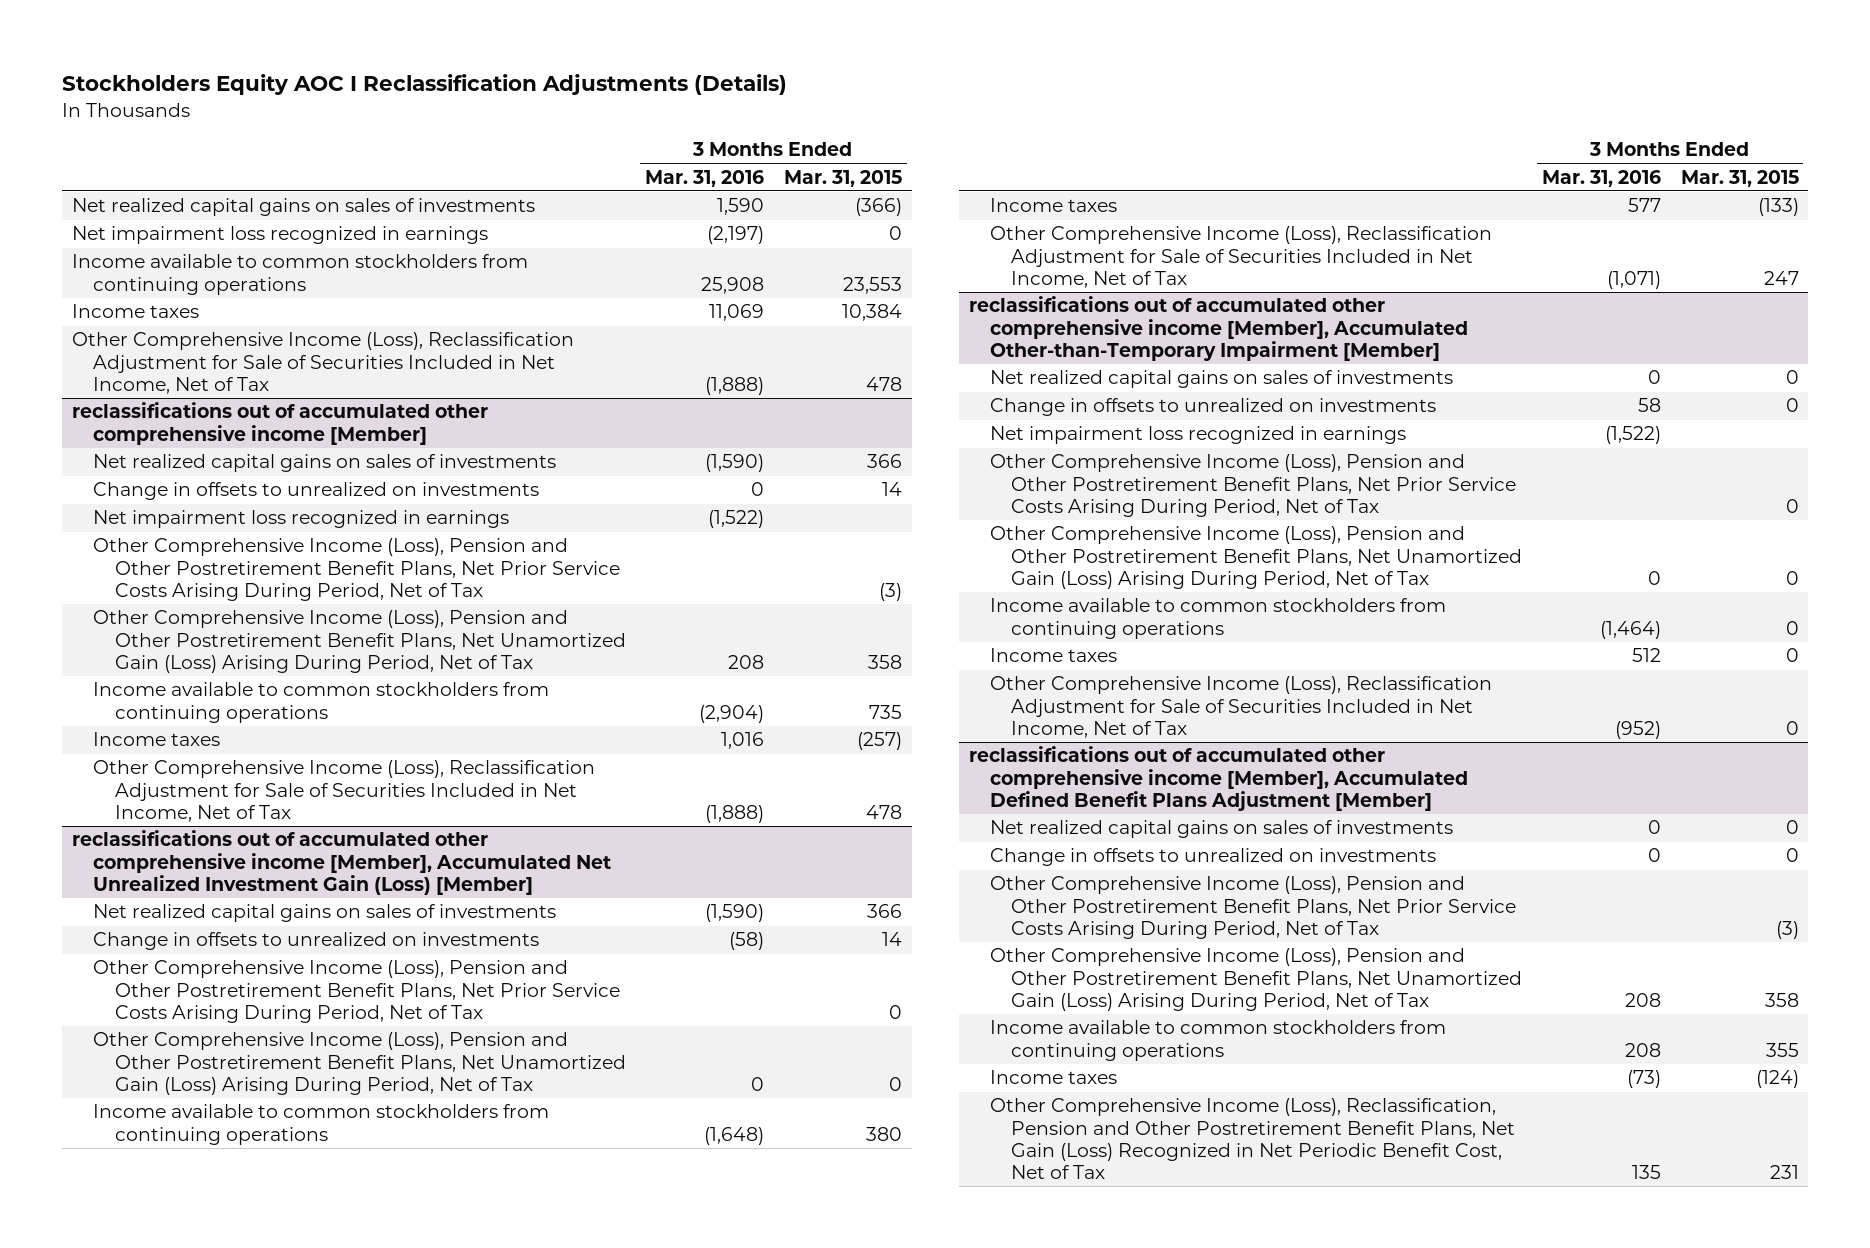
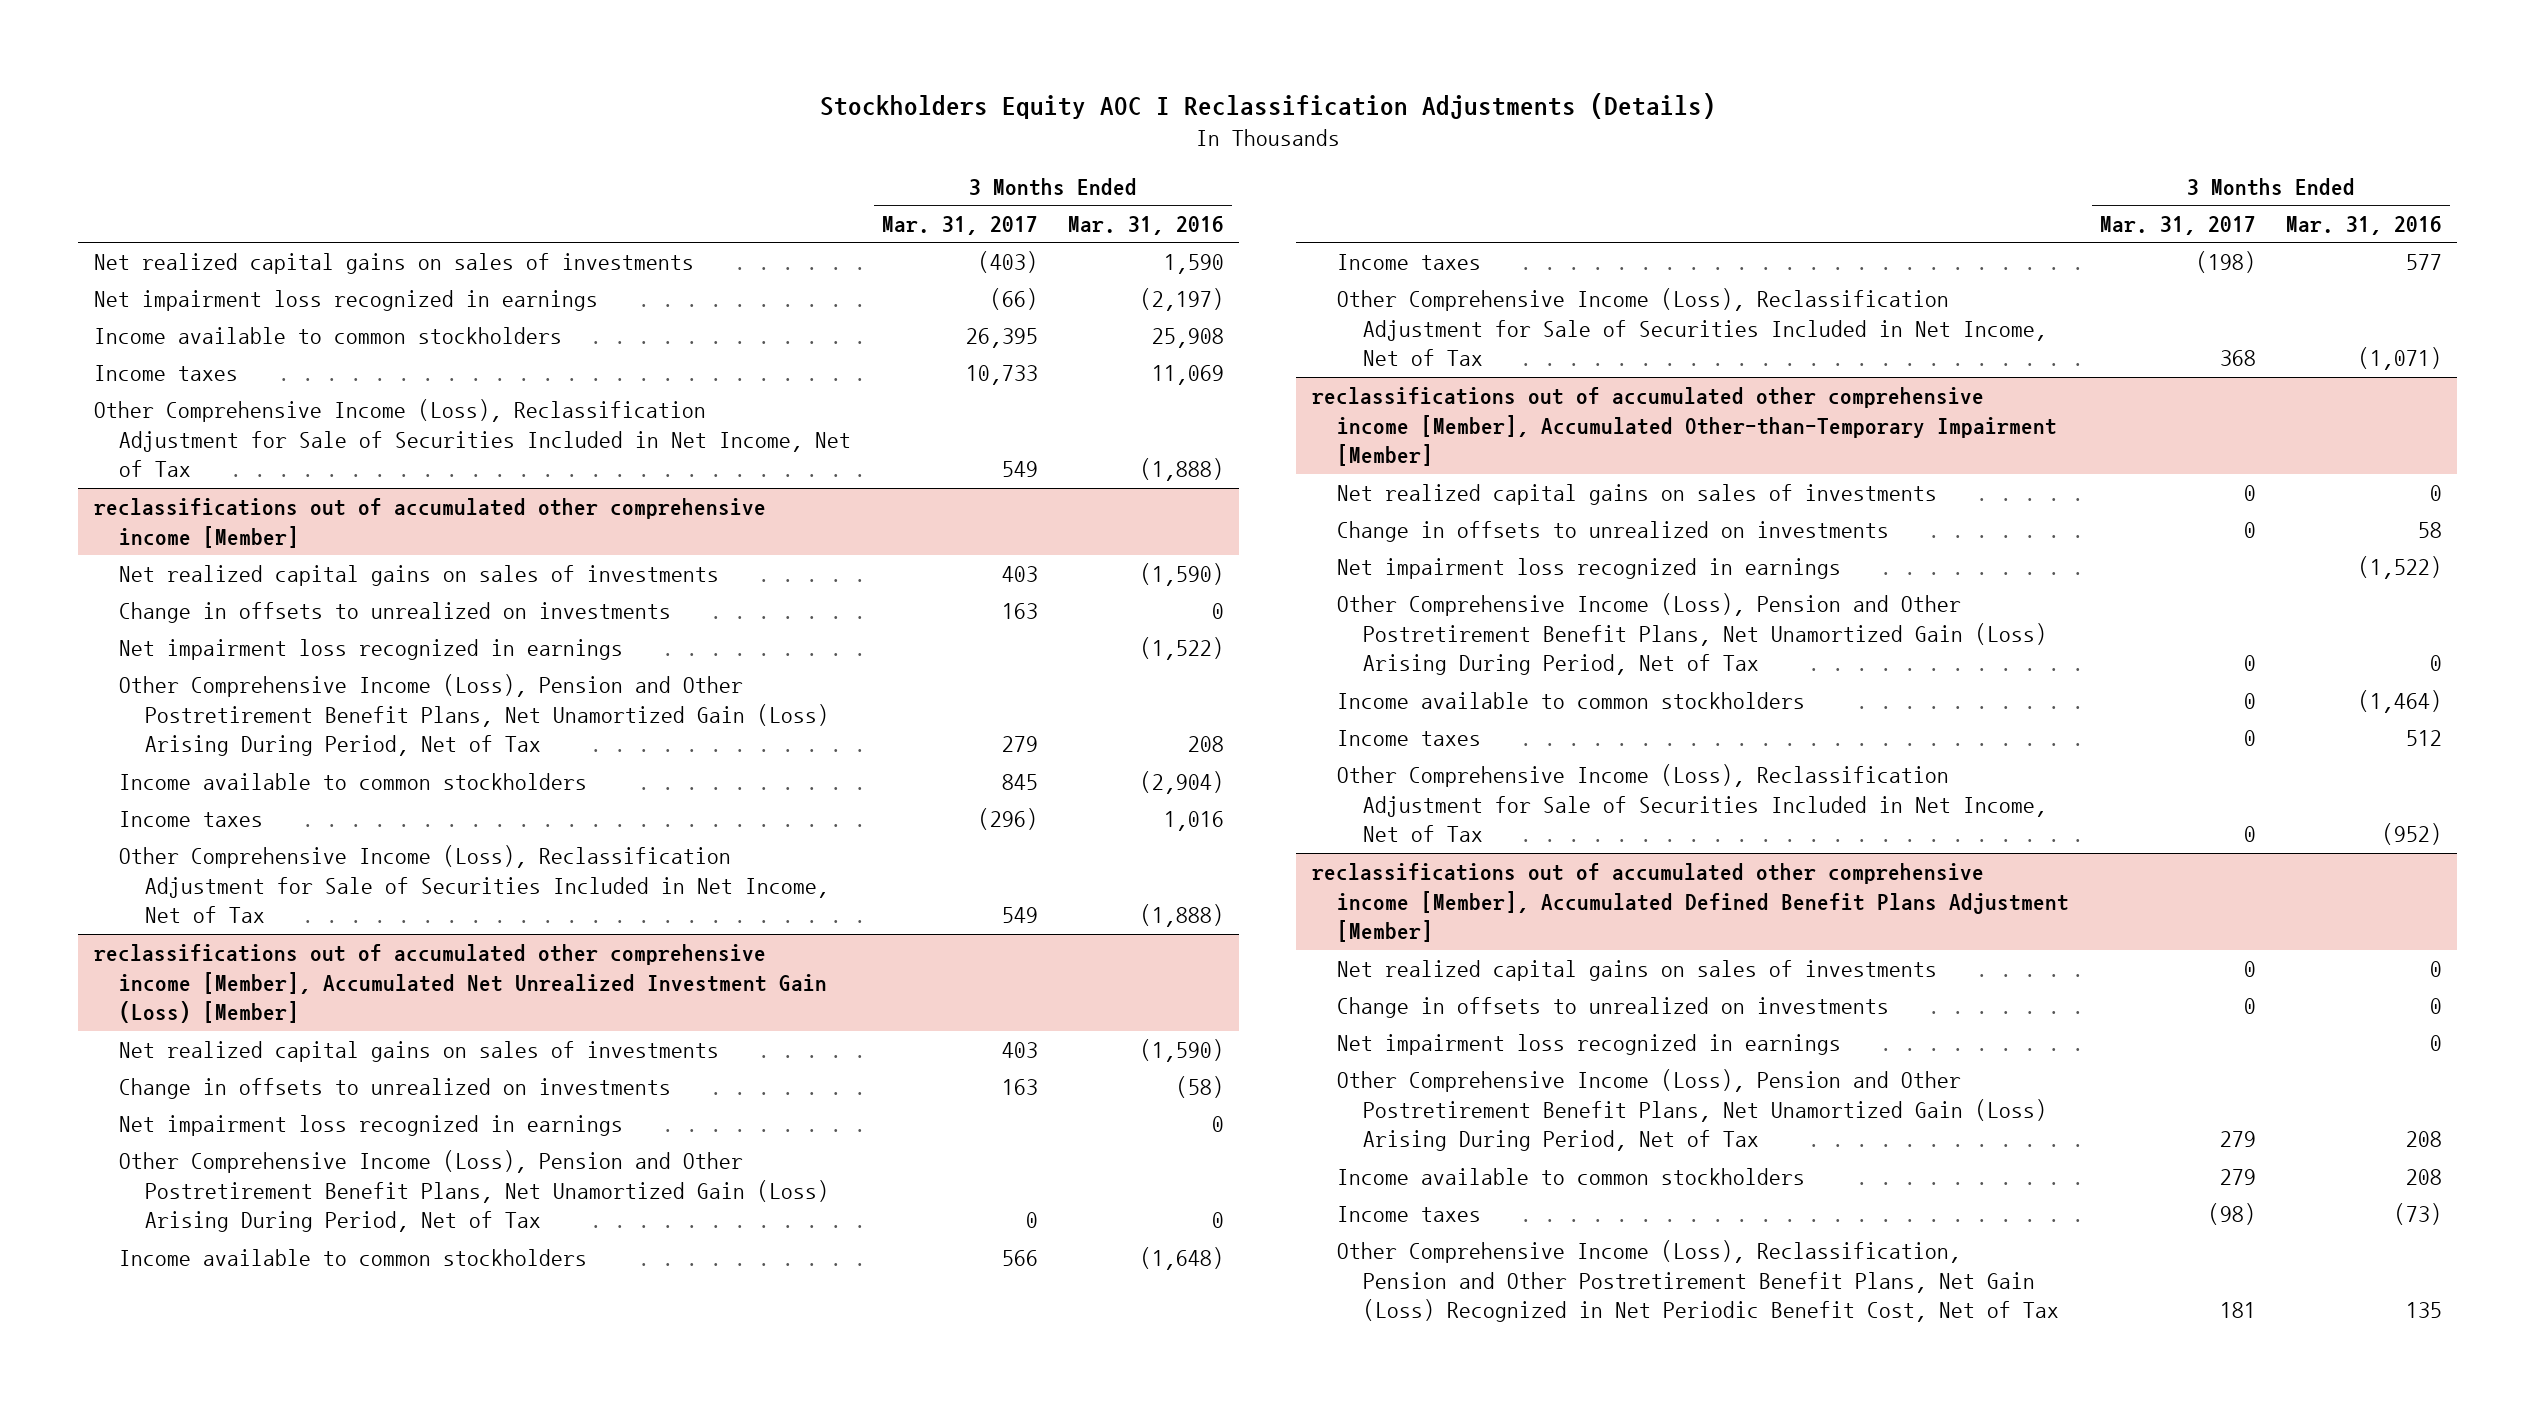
[783,169,902,187] Mar. 31, 2015 -> none
none -> [881,216,1038,236] Mar. 31, 2017
[71,254,528,295] Income available to common stockholders from continuing operations -> [93,327,562,345] Income available to common stockholders
[93,538,620,601] Other Comprehensive Income (Loss), Pension and Other Postretirement Benefit Plans, Net Prior Service Costs Arising During Period, Net of Tax -> none
[93,682,550,723] Income available to common stockholders from continuing operations -> [119,773,588,791] Income available to common stockholders
[93,960,620,1023] Other Comprehensive Income (Loss), Pension and Other Postretirement Benefit Plans, Net Prior Service Costs Arising During Period, Net of Tax -> none
none -> [119,1115,624,1137] Net impairment loss recognized in earnings
[93,1104,550,1145] Income available to common stockholders from continuing operations -> [119,1249,588,1267] Income available to common stockholders
[989,454,1517,517] Other Comprehensive Income (Loss), Pension and Other Postretirement Benefit Plans, Net Prior Service Costs Arising During Period, Net of Tax -> none
[989,598,1446,639] Income available to common stockholders from continuing operations -> [1337,692,1806,710] Income available to common stockholders
[989,876,1517,939] Other Comprehensive Income (Loss), Pension and Other Postretirement Benefit Plans, Net Prior Service Costs Arising During Period, Net of Tax -> none
none -> [1337,1034,1842,1056] Net impairment loss recognized in earnings
[989,1020,1446,1061] Income available to common stockholders from continuing operations -> [1337,1168,1806,1186] Income available to common stockholders

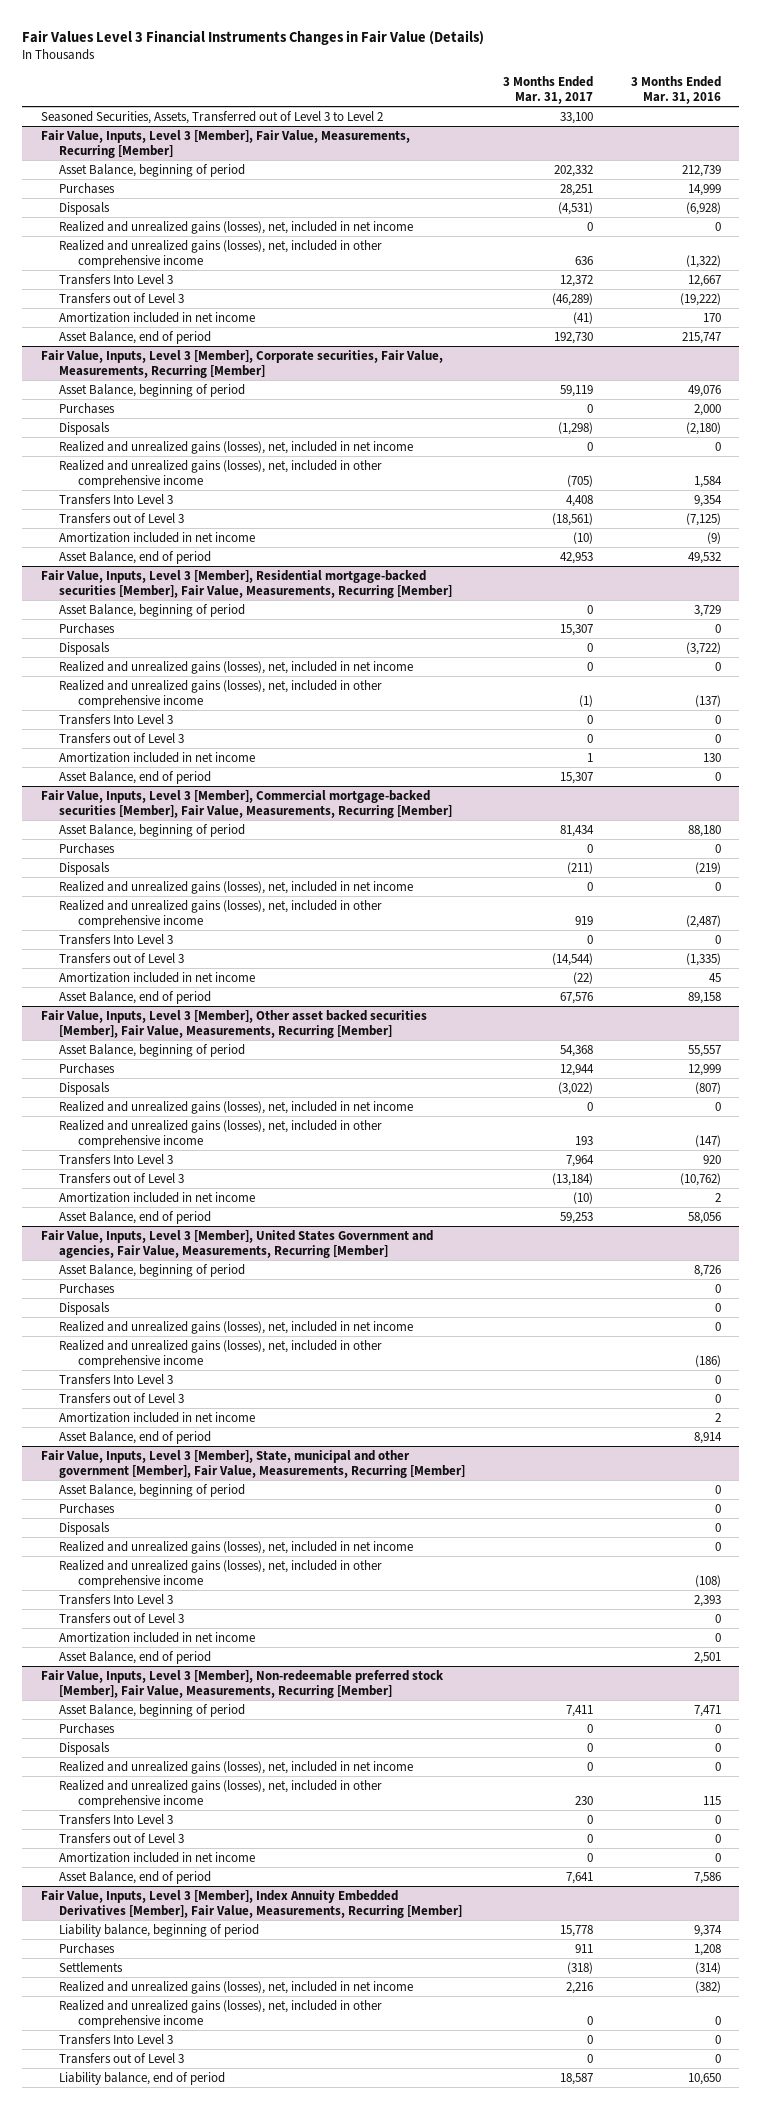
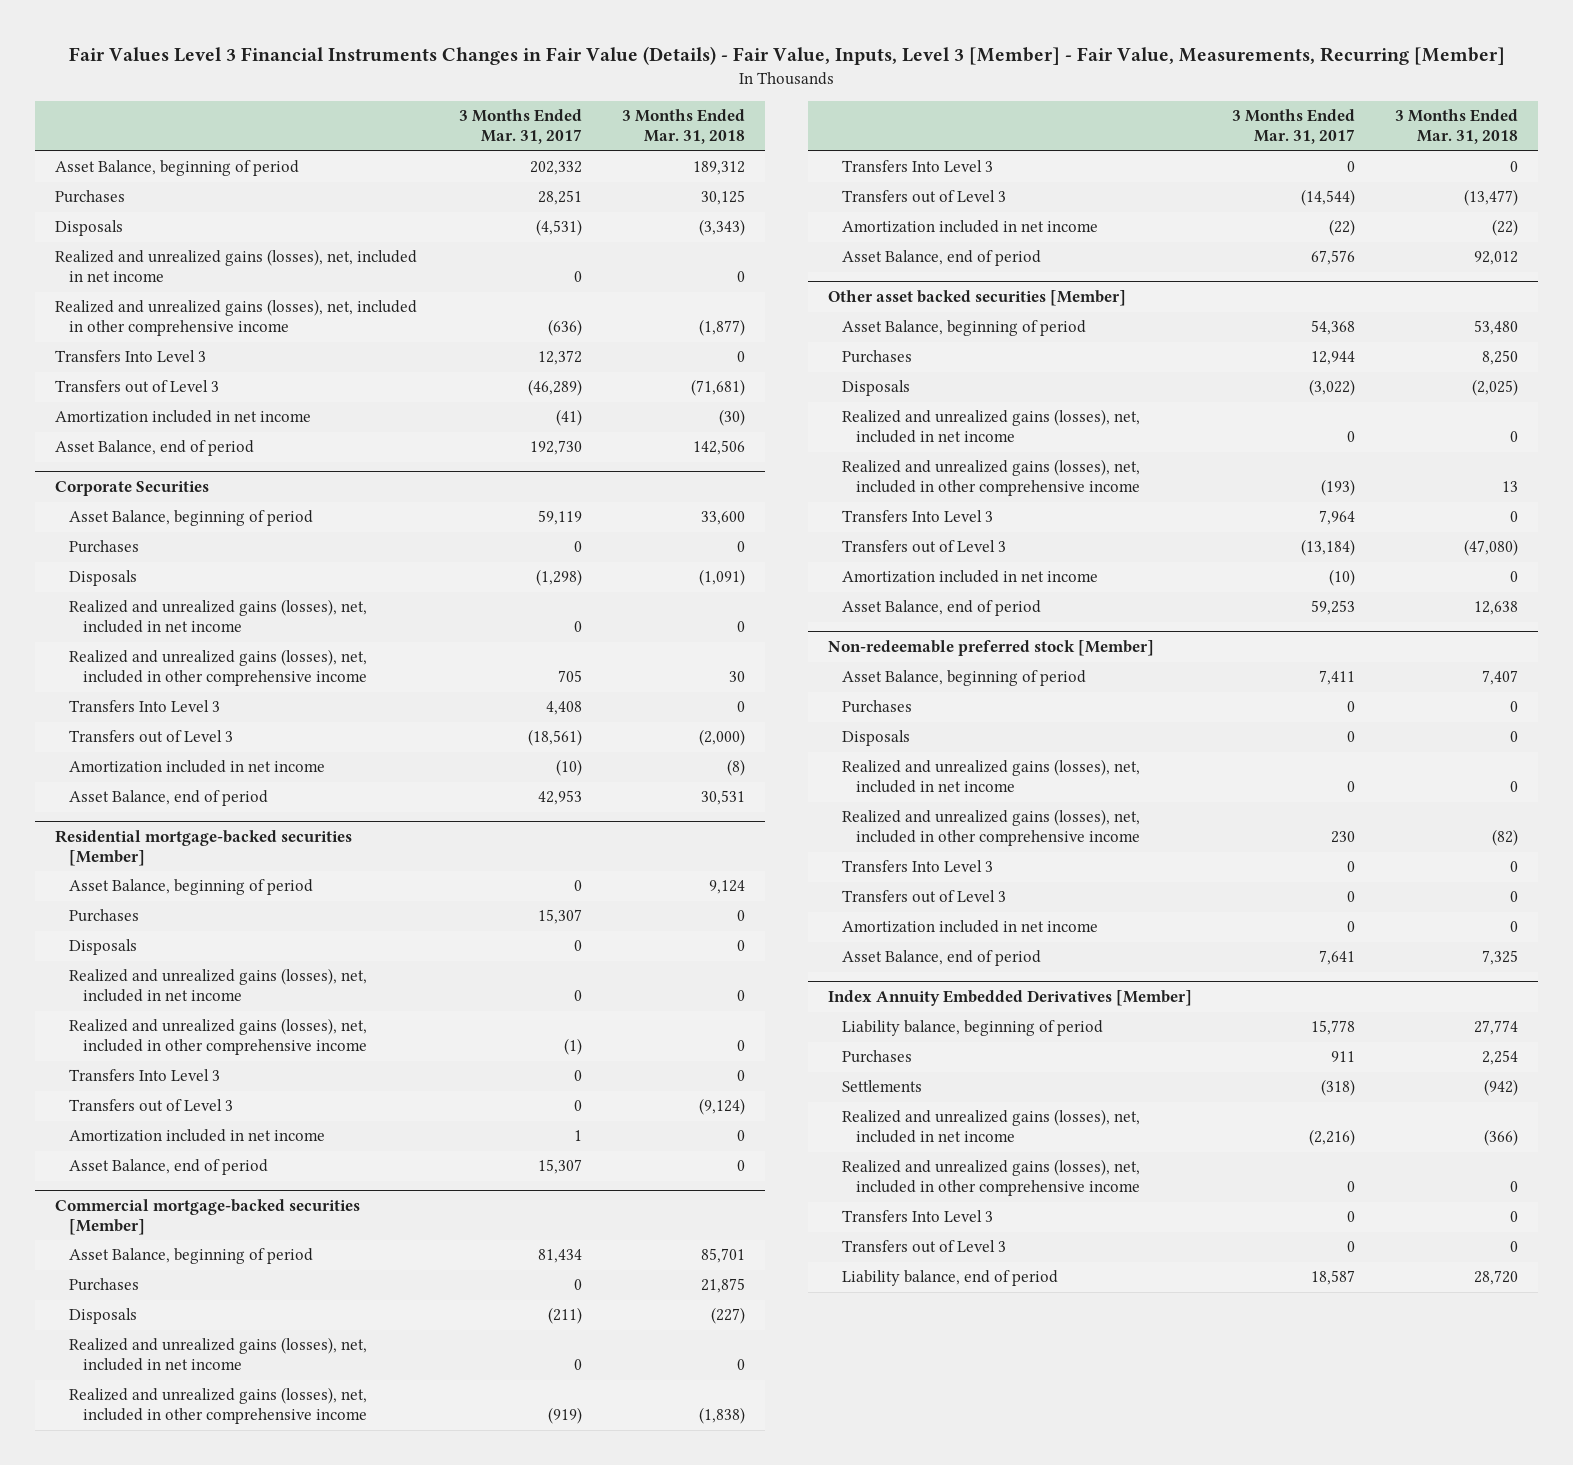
[21,29,484,45] Fair Values Level 3 Financial Instruments Changes in Fair Value (Details) -> [68,46,1505,66] Fair Values Level 3 Financial Instruments Changes in Fair Value (Details) - Fair Value, Inputs, Level 3 [Member] - Fair Value, Measurements, Recurring [Member]
[630,75,721,104] 3 Months Ended Mar. 31, 2016 -> none
none -> [622,109,746,145] 3 Months Ended Mar. 31, 2018
[40,110,383,124] Seasoned Securities, Assets, Transferred out of Level 3 to Level 2 -> none
[40,129,410,158] Fair Value, Inputs, Level 3 [Member], Fair Value, Measurements, Recurring [Member] -> none
[574,255,593,265] 636 -> [548,319,583,337] (636)
[40,349,443,378] Fair Value, Inputs, Level 3 [Member], Corporate securities, Fair Value, Measurements, Recurring [Member] -> none
none -> [55,481,210,497] Corporate Securities
[566,474,593,487] (705) -> [558,670,583,683] 705
[40,569,453,598] Fair Value, Inputs, Level 3 [Member], Residential mortgage-backed securities [Member], Fair Value, Measurements, Recurring [Member] -> none
none -> [55,830,353,866] Residential mortgage-backed securities [Member]
[40,789,453,818] Fair Value, Inputs, Level 3 [Member], Commercial mortgage-backed securities [Member], Fair Value, Measurements, Recurring [Member] -> none
none -> [55,1199,361,1235] Commercial mortgage-backed securities [Member]
[574,915,593,925] 919 -> [548,1407,583,1425] (919)
[40,1009,427,1038] Fair Value, Inputs, Level 3 [Member], Other asset backed securities [Member], Fair Value, Measurements, Recurring [Member] -> none
none -> [827,290,1126,307] Other asset backed securities [Member]
[574,1135,593,1145] 193 -> [1320,479,1355,497] (193)
[40,1229,433,1258] Fair Value, Inputs, Level 3 [Member], United States Government and agencies, Fair Value, Measurements, Recurring [Member] -> none
[59,1263,246,1277] Asset Balance, beginning of period -> none
[59,1282,116,1294] Purchases -> none
[59,1301,111,1315] Disposals -> none
[59,1320,414,1334] Realized and unrealized gains (losses), net, included in net income -> none
[59,1339,383,1368] Realized and unrealized gains (losses), net, included in other comprehensive income -> none
[59,1373,174,1385] Transfers Into Level 3 -> none
[59,1392,185,1404] Transfers out of Level 3 -> none
[59,1411,256,1423] Amortization included in net income -> none
[59,1430,212,1444] Asset Balance, end of period -> none
[40,1449,466,1478] Fair Value, Inputs, Level 3 [Member], State, municipal and other government [Member], Fair Value, Measurements, Recurring [Member] -> none
[59,1483,246,1497] Asset Balance, beginning of period -> none
[59,1502,116,1514] Purchases -> none
[59,1521,111,1535] Disposals -> none
[59,1540,414,1554] Realized and unrealized gains (losses), net, included in net income -> none
[59,1559,383,1588] Realized and unrealized gains (losses), net, included in other comprehensive income -> none
[59,1593,174,1605] Transfers Into Level 3 -> none
[59,1612,185,1624] Transfers out of Level 3 -> none
[59,1631,256,1643] Amortization included in net income -> none
[59,1650,212,1664] Asset Balance, end of period -> none
[40,1669,444,1698] Fair Value, Inputs, Level 3 [Member], Non-redeemable preferred stock [Member], Fair Value, Measurements, Recurring [Member] -> none
none -> [827,640,1154,657] Non-redeemable preferred stock [Member]
[40,1889,463,1918] Fair Value, Inputs, Level 3 [Member], Index Annuity Embedded Derivatives [Member], Fair Value, Measurements, Recurring [Member] -> none
none -> [827,990,1192,1007] Index Annuity Embedded Derivatives [Member]
[565,1981,593,1994] 2,216 -> [1308,1129,1355,1147] (2,216)

